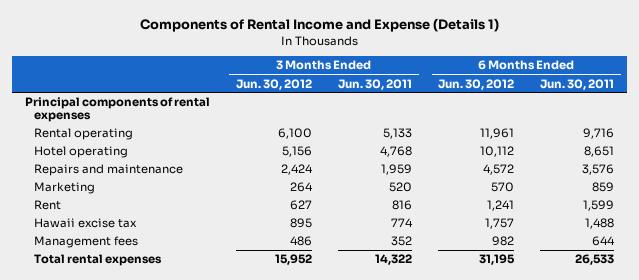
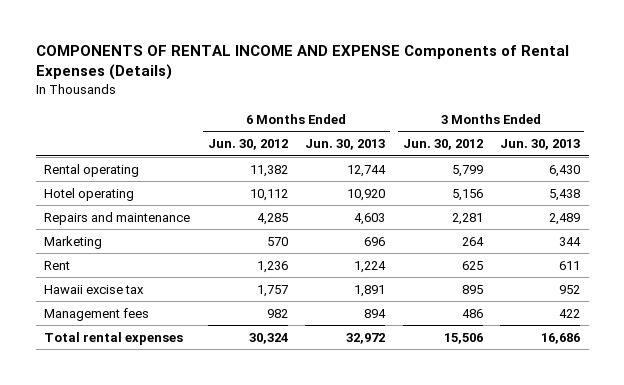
[139,18,499,33] Components of Rental Income and Expense (Details 1) -> [35,45,569,81] COMPONENTS OF RENTAL INCOME AND EXPENSE Components of Rental Expenses (Details)
[338,78,413,90] Jun. 30, 2011 -> none
[540,78,615,90] Jun. 30, 2011 -> none
none -> [305,139,386,151] Jun. 30, 2013
none -> [500,139,581,151] Jun. 30, 2013
[24,97,210,123] Principal components of rental expenses -> none
[277,128,312,140] 6,100 -> [451,164,483,177] 5,799
[480,128,515,140] 11,961 -> [249,164,288,177] 11,382
[280,164,313,176] 2,424 -> [451,212,483,225] 2,281
[483,164,515,176] 4,572 -> [256,212,288,225] 4,285
[289,200,312,211] 627 -> [461,260,483,270] 625
[487,200,515,212] 1,241 -> [256,260,288,273] 1,236
[274,254,312,266] 15,952 -> [443,332,483,344] 15,506
[479,254,516,266] 31,195 -> [248,332,288,344] 30,324

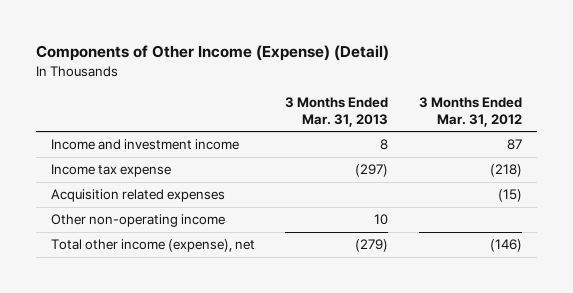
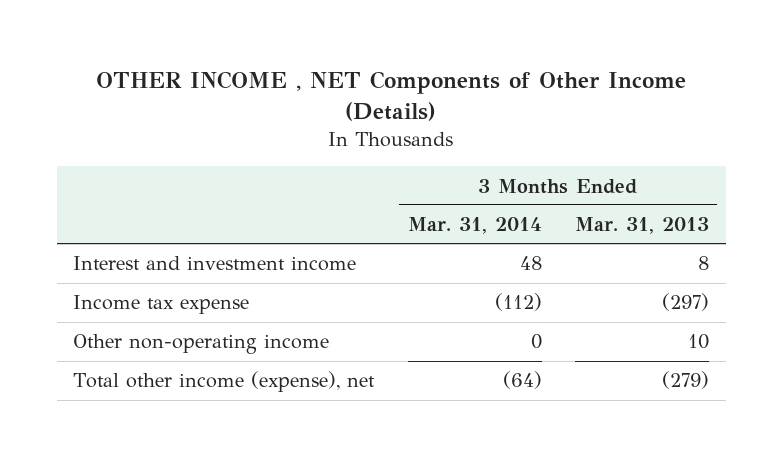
[36,45,390,62] Components of Other Income (Expense) (Detail) -> [96,70,687,122] OTHER INCOME , NET Components of Other Income (Details)
[418,96,522,127] 3 Months Ended Mar. 31, 2012 -> none
none -> [407,217,542,235] Mar. 31, 2014
[51,139,240,151] Income and investment income -> [73,256,357,272] Interest and investment income
[51,189,226,203] Acquisition related expenses -> none

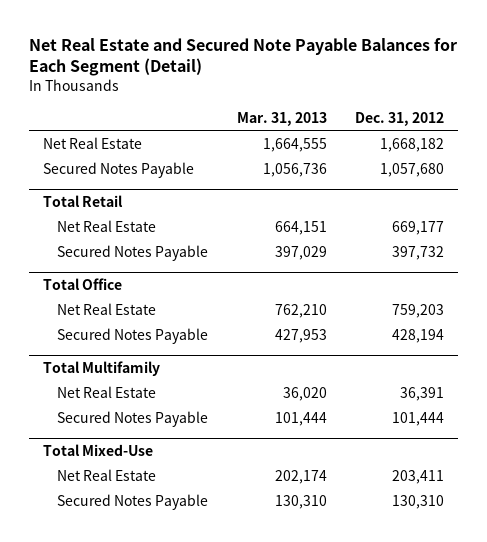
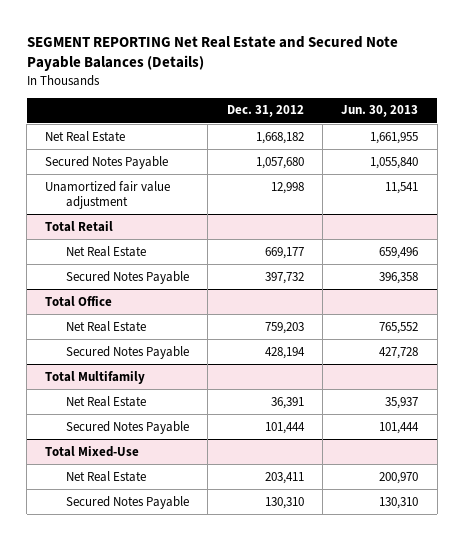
[29,37,458,77] Net Real Estate and Secured Note Payable Balances for Each Segment (Detail) -> [26,35,398,71] SEGMENT REPORTING Net Real Estate and Secured Note Payable Balances (Details)
[236,111,327,126] Mar. 31, 2013 -> none
none -> [341,105,419,118] Jun. 30, 2013
none -> [45,180,171,209] Unamortized fair value adjustment

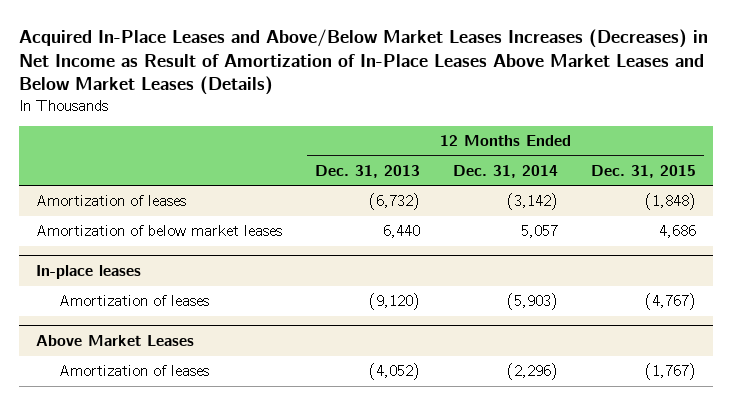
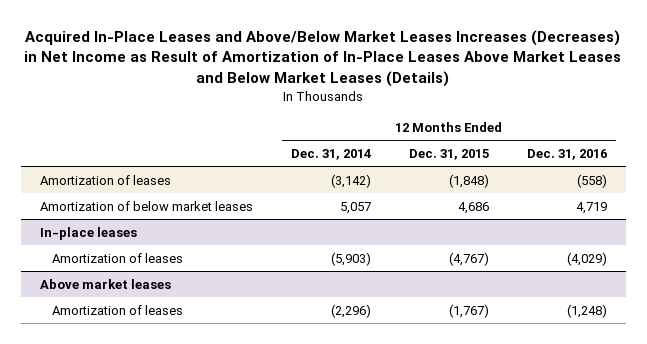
[314,164,420,178] Dec. 31, 2013 -> none
none -> [526,148,607,160] Dec. 31, 2016
[35,334,194,346] Above Market Leases -> [40,278,172,289] Above market leases

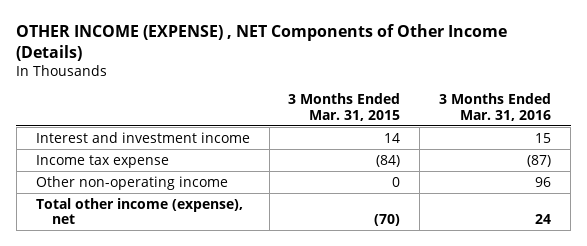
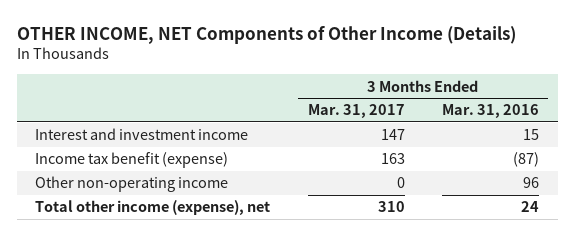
[16,23,508,61] OTHER INCOME (EXPENSE) , NET Components of Other Income (Details) -> [16,25,516,44] OTHER INCOME, NET Components of Other Income (Details)
[288,93,401,121] 3 Months Ended Mar. 31, 2015 -> none
none -> [307,104,405,119] Mar. 31, 2017
[35,154,169,168] Income tax expense -> [35,152,229,169] Income tax benefit (expense)

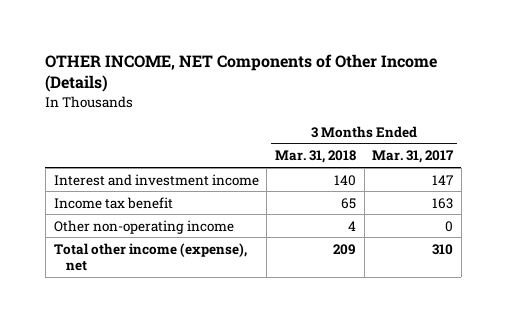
[442,104,540,119] Mar. 31, 2016 -> none
none -> [274,150,356,164] Mar. 31, 2018
[35,152,229,169] Income tax benefit (expense) -> [53,196,173,209] Income tax benefit

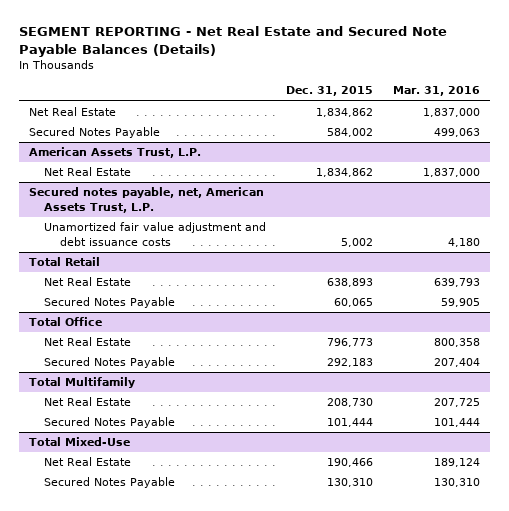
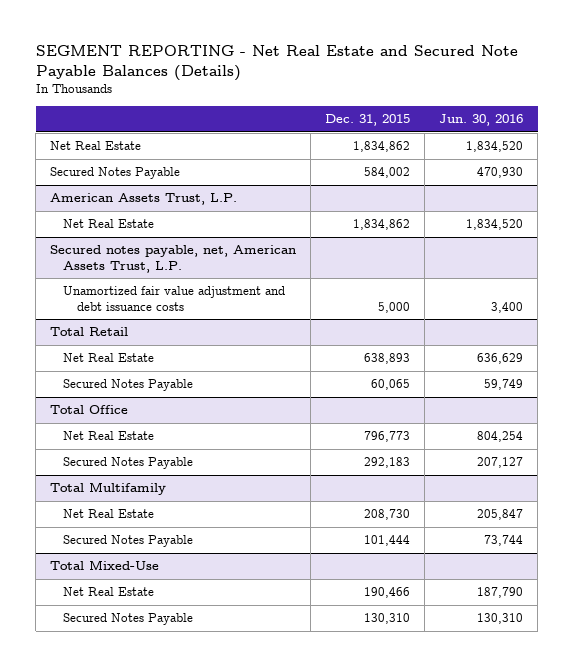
[393,86,481,97] Mar. 31, 2016 -> none
none -> [439,114,524,127] Jun. 30, 2016
[341,237,374,247] 5,002 -> [378,301,411,313] 5,000

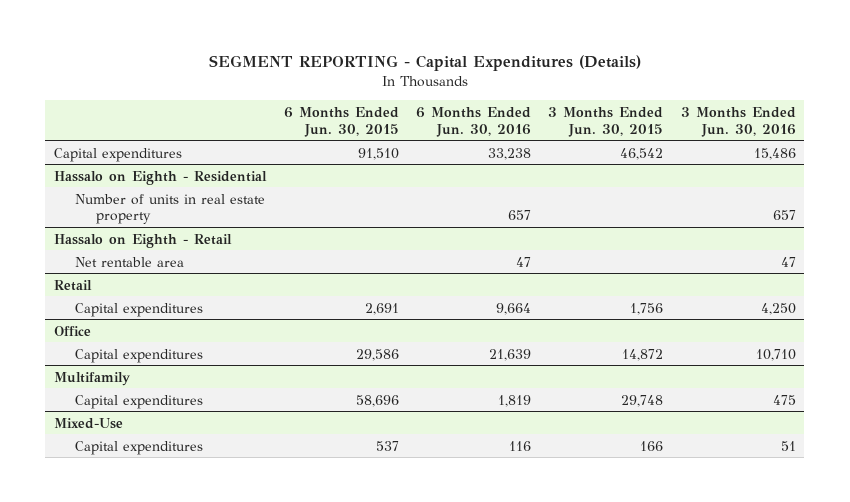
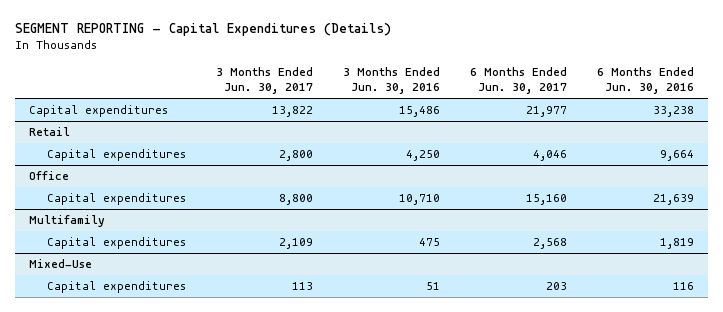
[283,106,399,137] 6 Months Ended Jun. 30, 2015 -> none
[548,106,664,137] 3 Months Ended Jun. 30, 2015 -> none
none -> [215,67,313,95] 3 Months Ended Jun. 30, 2017
none -> [469,67,567,95] 6 Months Ended Jun. 30, 2017
[54,170,268,185] Hassalo on Eighth - Residential -> none
[74,193,265,225] Number of units in real estate property -> none
[54,233,233,248] Hassalo on Eighth - Retail -> none
[74,256,184,267] Net rentable area -> none

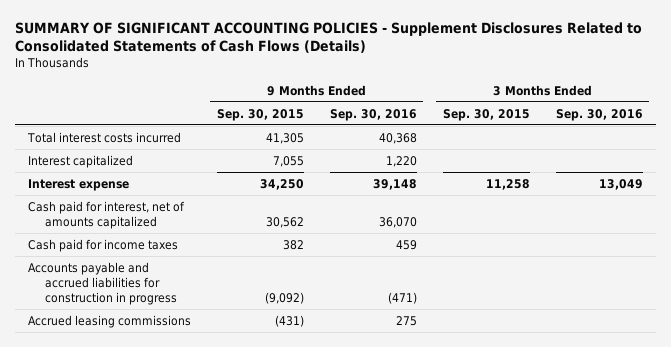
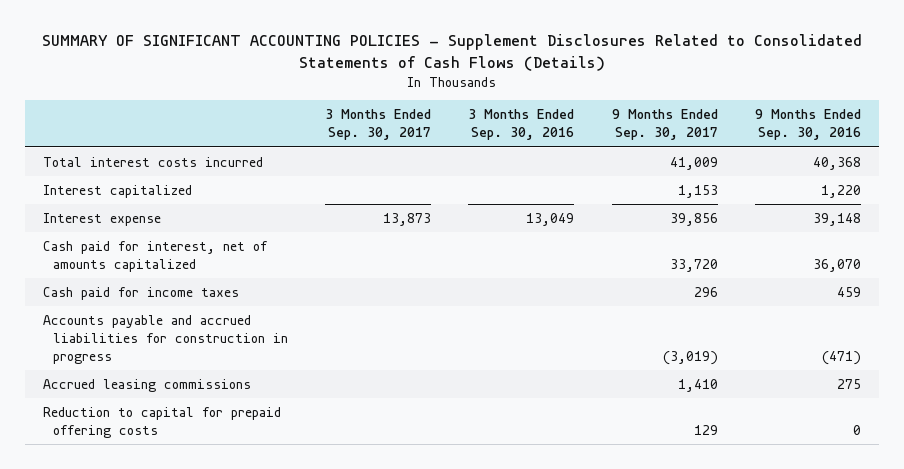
[216,108,304,121] Sep. 30, 2015 -> none
[442,108,530,121] Sep. 30, 2015 -> none
none -> [325,109,432,141] 3 Months Ended Sep. 30, 2017
none -> [611,109,718,141] 9 Months Ended Sep. 30, 2017
none -> [43,406,282,438] Reduction to capital for prepaid offering costs

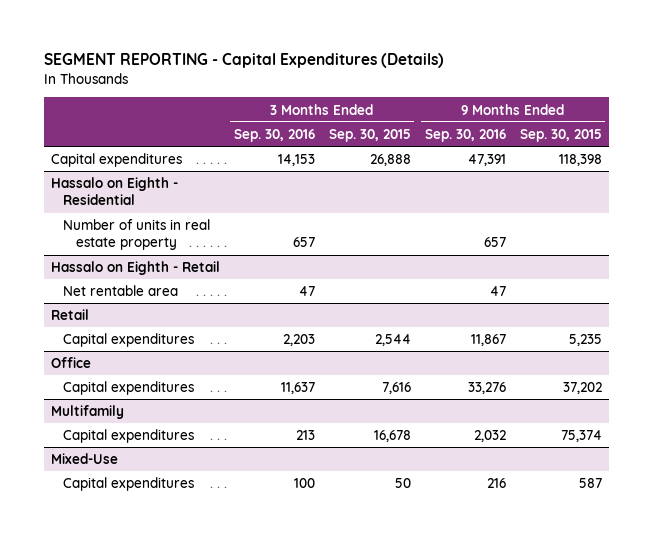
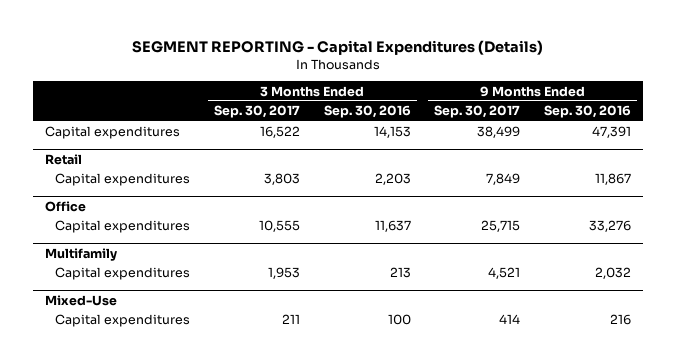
[328,128,411,142] Sep. 30, 2015 -> none
[519,128,602,142] Sep. 30, 2015 -> none
none -> [213,105,300,119] Sep. 30, 2017
none -> [434,105,521,119] Sep. 30, 2017
[51,177,179,206] Hassalo on Eighth - Residential -> none
[63,219,211,251] Number of units in real estate property -> none
[51,261,221,276] Hassalo on Eighth - Retail -> none
[63,285,179,297] Net rentable area -> none

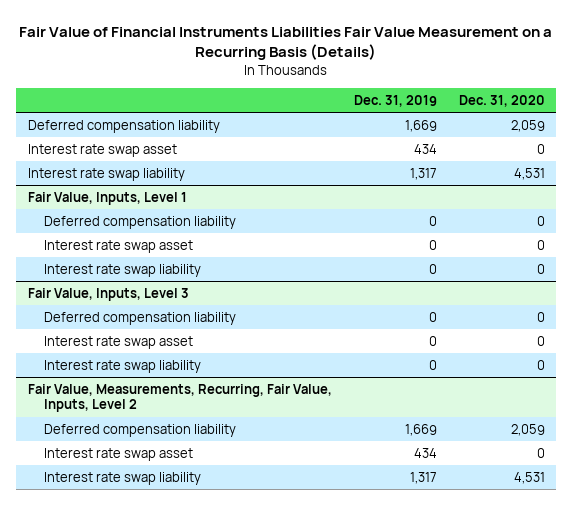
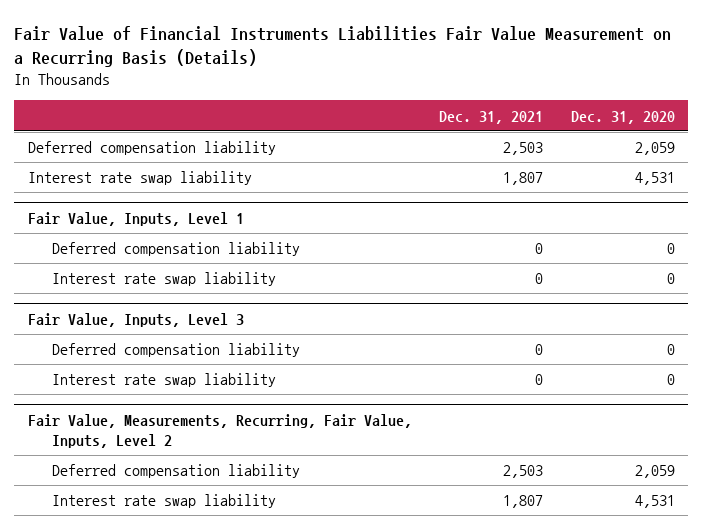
[353,94,437,107] Dec. 31, 2019 -> none
none -> [439,110,544,124] Dec. 31, 2021
[27,143,177,157] Interest rate swap asset -> none
[43,239,193,253] Interest rate swap asset -> none
[43,335,193,349] Interest rate swap asset -> none
[43,447,193,461] Interest rate swap asset -> none

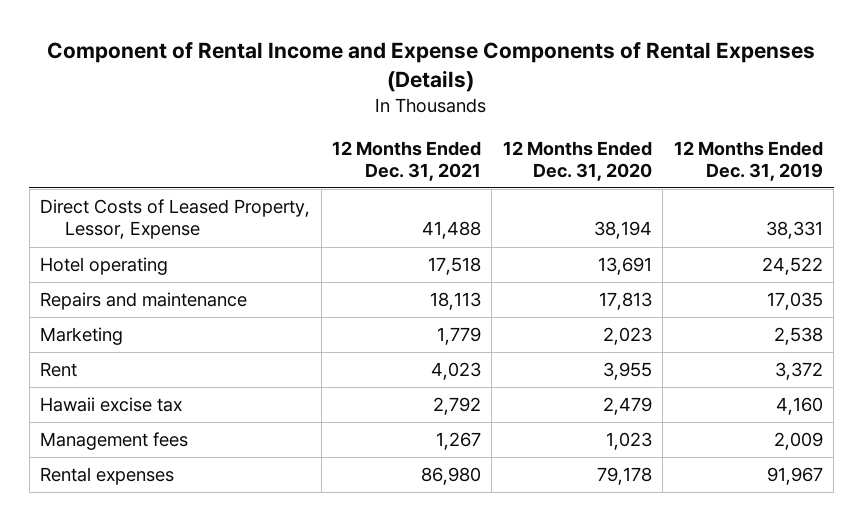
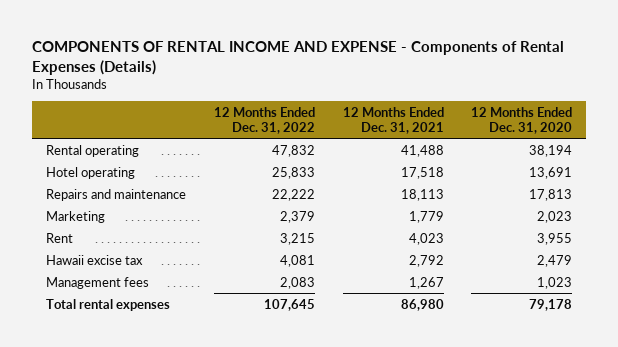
[47,41,816,92] Component of Rental Income and Expense Components of Rental Expenses (Details) -> [32,40,565,75] COMPONENTS OF RENTAL INCOME AND EXPENSE - Components of Rental Expenses (Details)
[673,140,823,181] 12 Months Ended Dec. 31, 2019 -> none
none -> [213,107,315,134] 12 Months Ended Dec. 31, 2022
[40,199,311,240] Direct Costs of Leased Property, Lessor, Expense -> [46,144,140,157] Rental operating
[40,467,175,486] Rental expenses -> [46,298,171,311] Total rental expenses

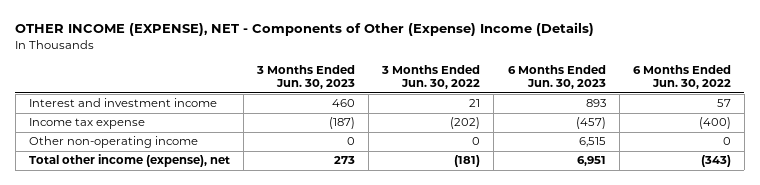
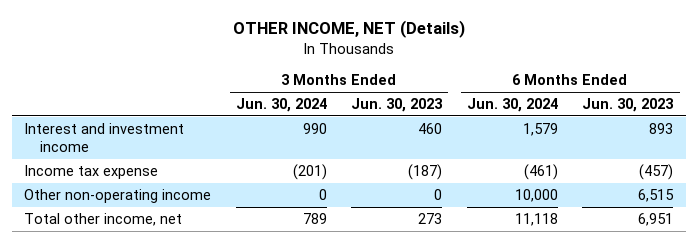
[15,22,595,37] OTHER INCOME (EXPENSE), NET - Components of Other (Expense) Income (Details) -> [232,20,465,39] OTHER INCOME, NET (Details)
[381,64,481,90] 3 Months Ended Jun. 30, 2022 -> none
[632,64,731,90] 6 Months Ended Jun. 30, 2022 -> none
none -> [235,98,327,113] Jun. 30, 2024
none -> [466,98,558,113] Jun. 30, 2024
[28,154,230,168] Total other income (expense), net -> [24,213,183,227] Total other income, net

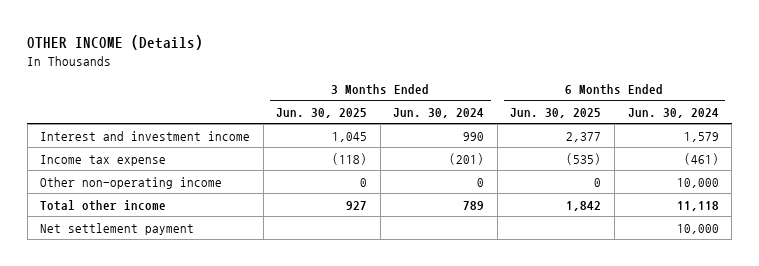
[232,20,465,39] OTHER INCOME, NET (Details) -> [27,35,204,51] OTHER INCOME (Details)
[351,98,444,113] Jun. 30, 2023 -> none
[582,98,675,113] Jun. 30, 2023 -> none
none -> [276,108,368,119] Jun. 30, 2025
none -> [510,108,602,119] Jun. 30, 2025
[24,213,183,227] Total other income, net -> [40,199,167,211] Total other income
none -> [40,222,195,235] Net settlement payment

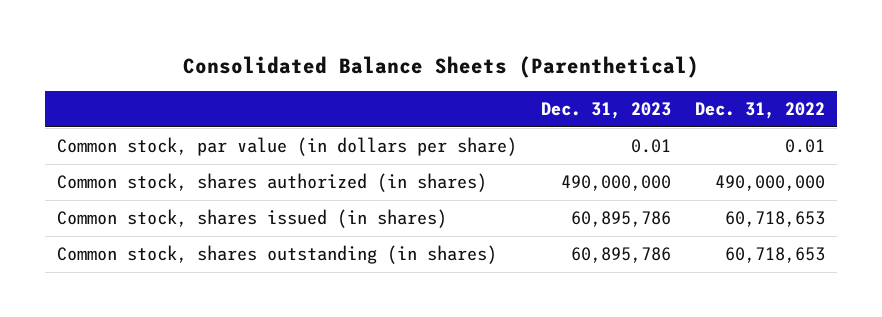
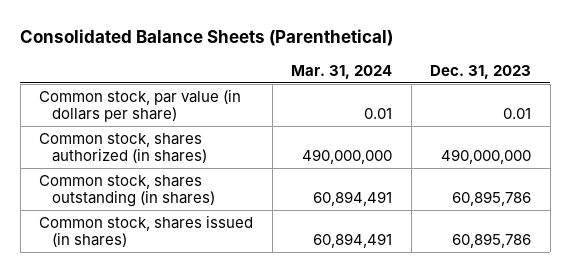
[695,102,826,120] Dec. 31, 2022 -> none
none -> [291,64,393,79] Mar. 31, 2024
[56,209,447,229] Common stock, shares issued (in shares) -> [39,214,254,248] Common stock, shares issued (in shares)

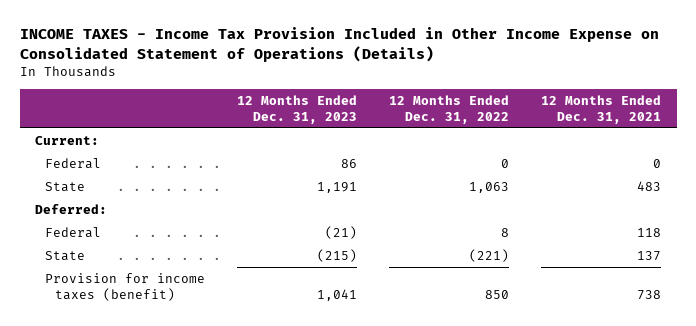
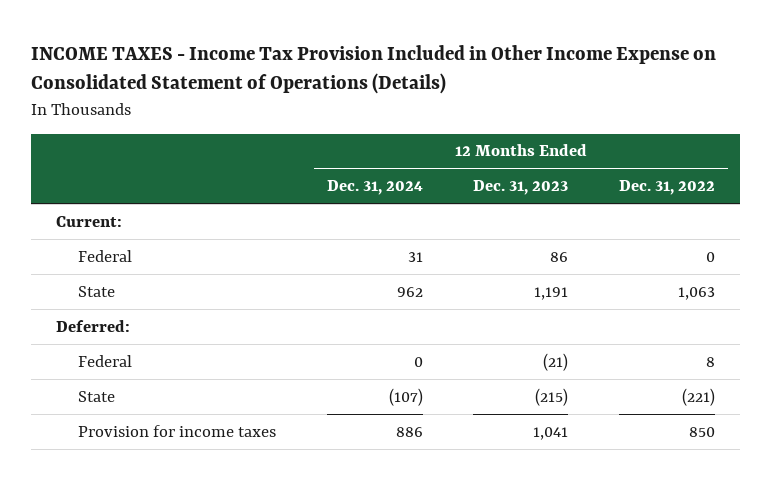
[540,94,661,124] 12 Months Ended Dec. 31, 2021 -> none
none -> [326,180,423,196] Dec. 31, 2024
[45,272,206,301] Provision for income taxes (benefit) -> [78,424,277,437] Provision for income taxes

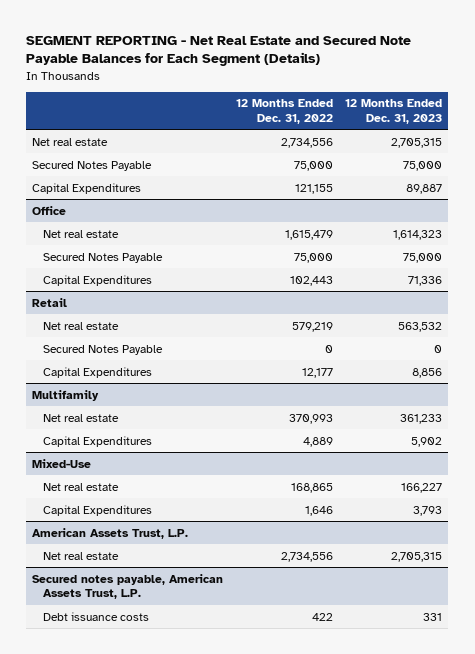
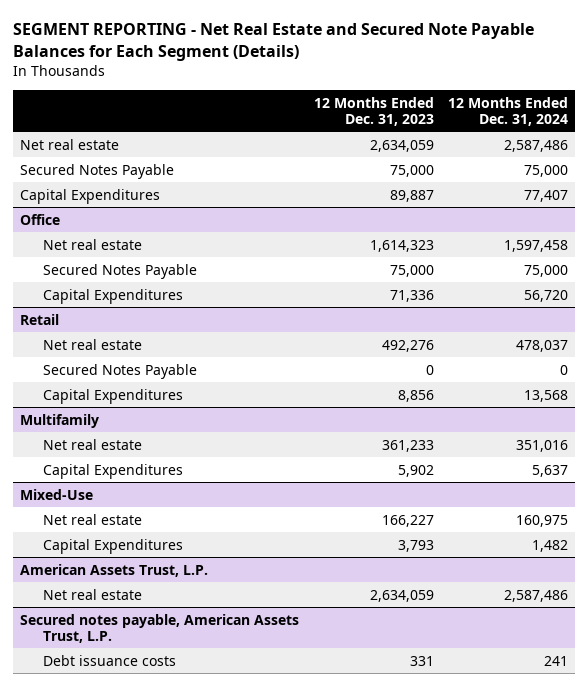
[235,99,333,124] 12 Months Ended Dec. 31, 2022 -> none
none -> [447,96,568,126] 12 Months Ended Dec. 31, 2024
[391,137,443,148] 2,705,315 -> [369,139,434,152] 2,634,059
[398,321,443,332] 563,532 -> [381,339,434,352] 492,276
[391,551,443,562] 2,705,315 -> [369,589,434,602] 2,634,059

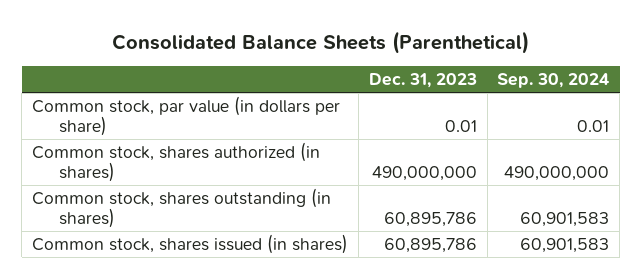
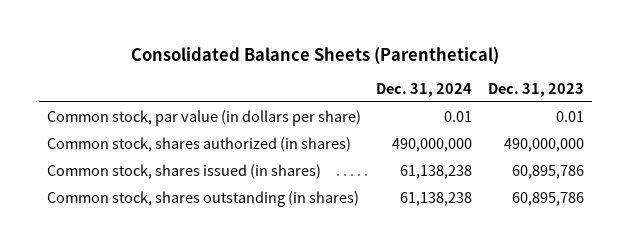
[497,72,610,88] Sep. 30, 2024 -> none
none -> [376,82,473,97] Dec. 31, 2024
[32,188,332,229] Common stock, shares outstanding (in shares) -> [46,190,359,207] Common stock, shares outstanding (in shares)

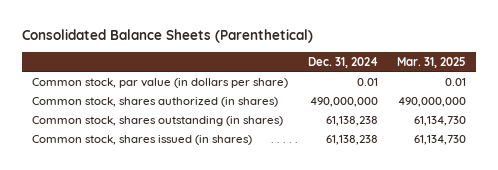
[487,82,584,97] Dec. 31, 2023 -> none
none -> [397,56,467,68] Mar. 31, 2025
[46,163,321,179] Common stock, shares issued (in shares) -> [31,134,252,145] Common stock, shares issued (in shares)

